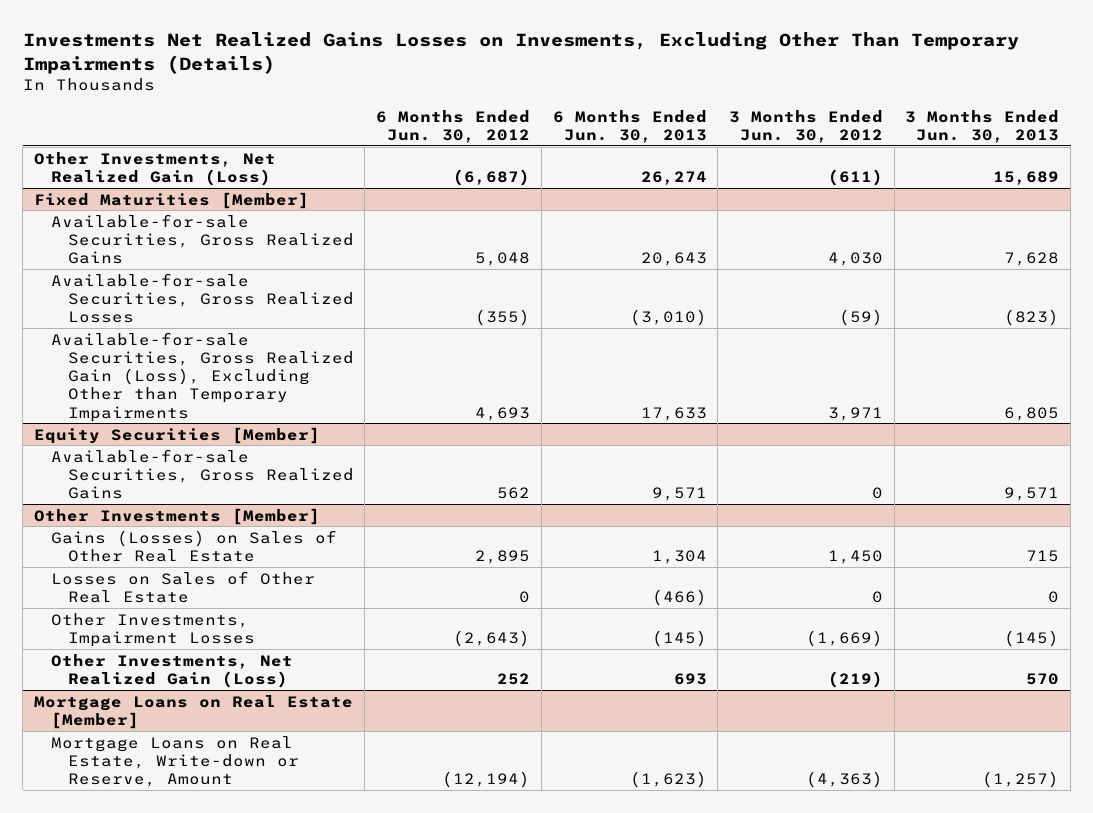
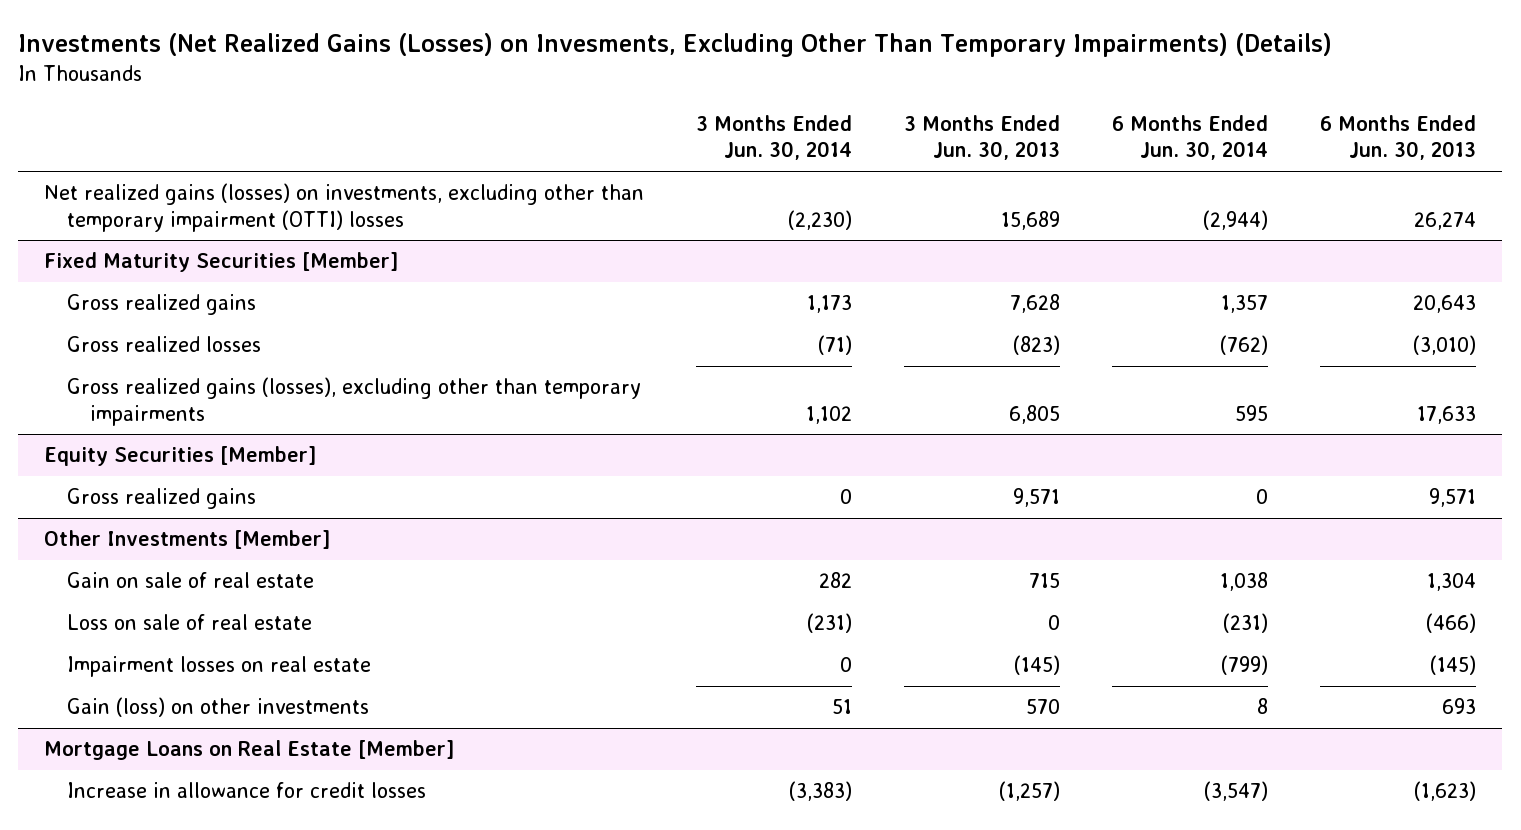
[22,32,1019,74] Investments Net Realized Gains Losses on Invesments, Excluding Other Than Temporary Impairments (Details) -> [18,33,1333,58] Investments (Net Realized Gains (Losses) on Invesments, Excluding Other Than Temporary Impairments) (Details)
[376,109,531,143] 6 Months Ended Jun. 30, 2012 -> none
[729,109,884,143] 3 Months Ended Jun. 30, 2012 -> none
none -> [696,115,853,161] 3 Months Ended Jun. 30, 2014
none -> [1112,115,1269,161] 6 Months Ended Jun. 30, 2014
[33,191,309,209] Fixed Maturities [Member] -> none
[33,151,276,186] Other Investments, Net Realized Gain (Loss) -> [44,183,645,232] Net realized gains (losses) on investments, excluding other than temporary impairment (OTTI) losses
none -> [44,252,399,273] Fixed Maturity Securities [Member]
[50,213,354,265] Available-for-sale Securities, Gross Realized Gains -> [67,294,257,316] Gross realized gains
[50,272,354,324] Available-for-sale Securities, Gross Realized Losses -> [67,336,262,353] Gross realized losses
[50,331,354,422] Available-for-sale Securities, Gross Realized Gain (Loss), Excluding Other than Temporary Impairments -> [67,377,642,426] Gross realized gains (losses), excluding other than temporary impairments
[50,448,354,500] Available-for-sale Securities, Gross Realized Gains -> [67,488,257,510] Gross realized gains
[50,529,337,562] Gains (Losses) on Sales of Other Real Estate -> [67,572,315,589] Gain on sale of real estate
[50,570,315,603] Losses on Sales of Other Real Estate -> [67,614,313,631] Loss on sale of real estate
[50,612,255,647] Other Investments, Impairment Losses -> [67,656,372,678] Impairment losses on real estate
[50,653,293,688] Other Investments, Net Realized Gain (Loss) -> [67,697,370,718] Gain (loss) on other investments
[50,735,299,788] Mortgage Loans on Real Estate, Write-down or Reserve, Amount -> [67,782,427,799] Increase in allowance for credit losses

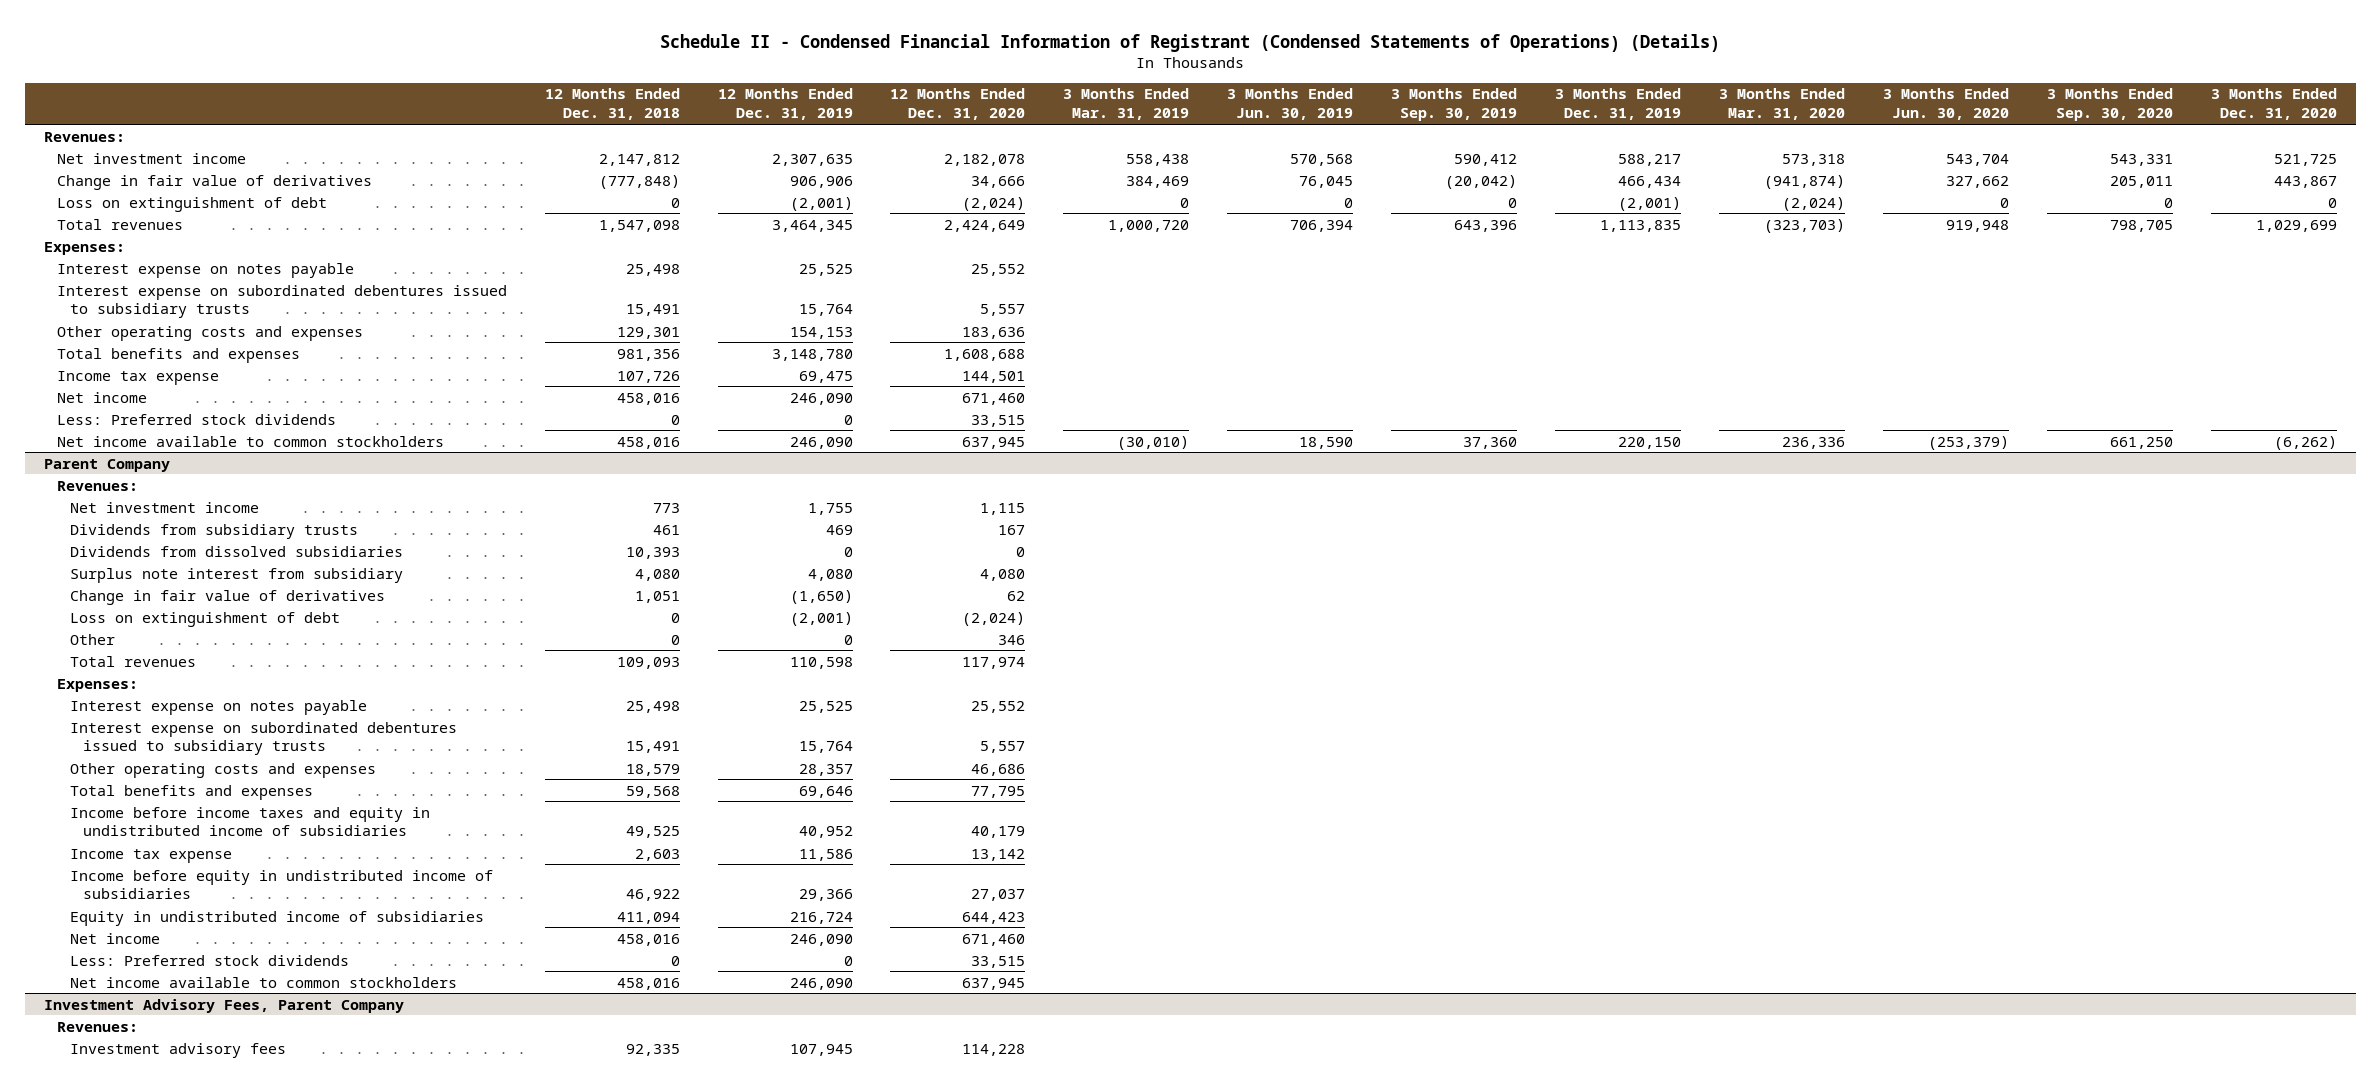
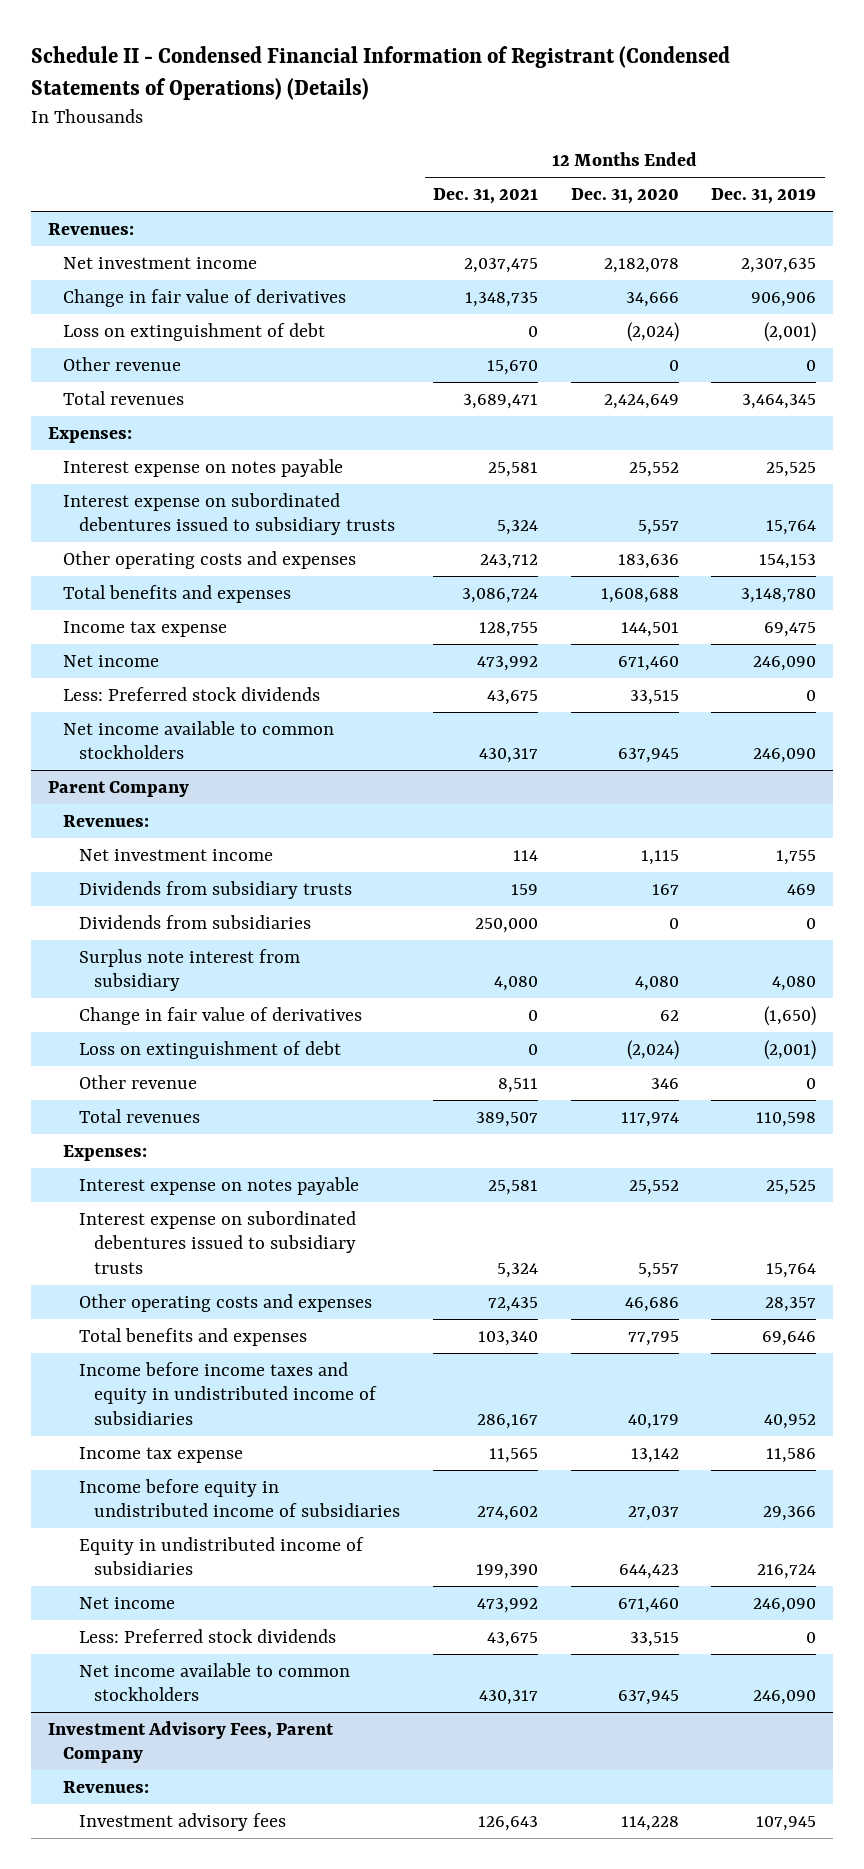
[544,88,680,121] 12 Months Ended Dec. 31, 2018 -> none
[1063,88,1190,121] 3 Months Ended Mar. 31, 2019 -> none
[1227,88,1354,121] 3 Months Ended Jun. 30, 2019 -> none
[1391,88,1518,122] 3 Months Ended Sep. 30, 2019 -> none
[1555,88,1682,121] 3 Months Ended Dec. 31, 2019 -> none
[1718,88,1845,121] 3 Months Ended Mar. 31, 2020 -> none
[1882,88,2009,121] 3 Months Ended Jun. 30, 2020 -> none
[2046,88,2173,122] 3 Months Ended Sep. 30, 2020 -> none
[2210,88,2337,121] 3 Months Ended Dec. 31, 2020 -> none
none -> [432,188,538,205] Dec. 31, 2021
none -> [63,356,182,371] Other revenue
[69,545,403,557] Dividends from dissolved subsidiaries -> [78,914,311,929] Dividends from subsidiaries
[69,633,115,645] Other -> [78,1074,197,1089] Other revenue

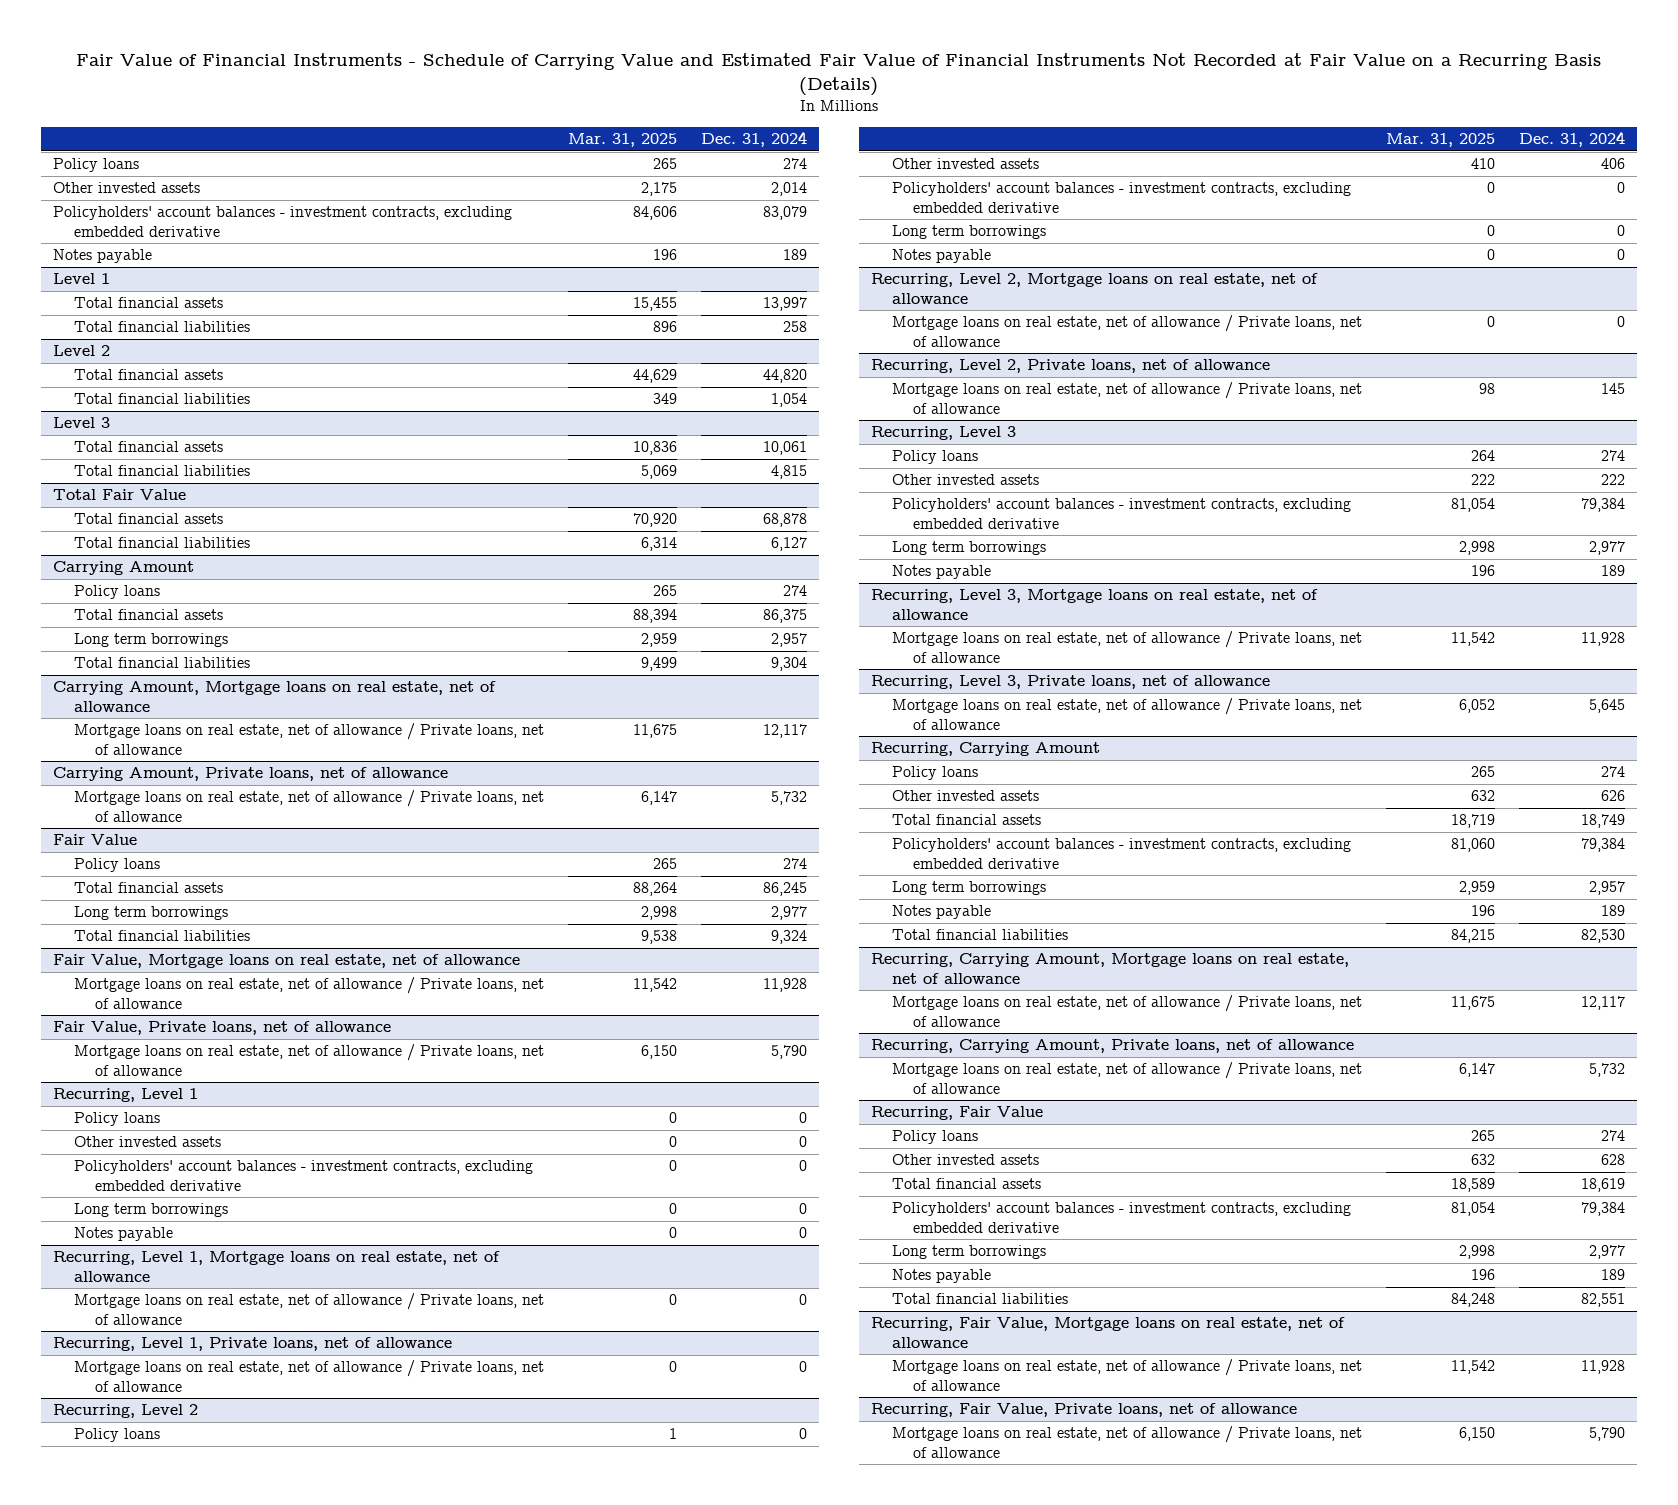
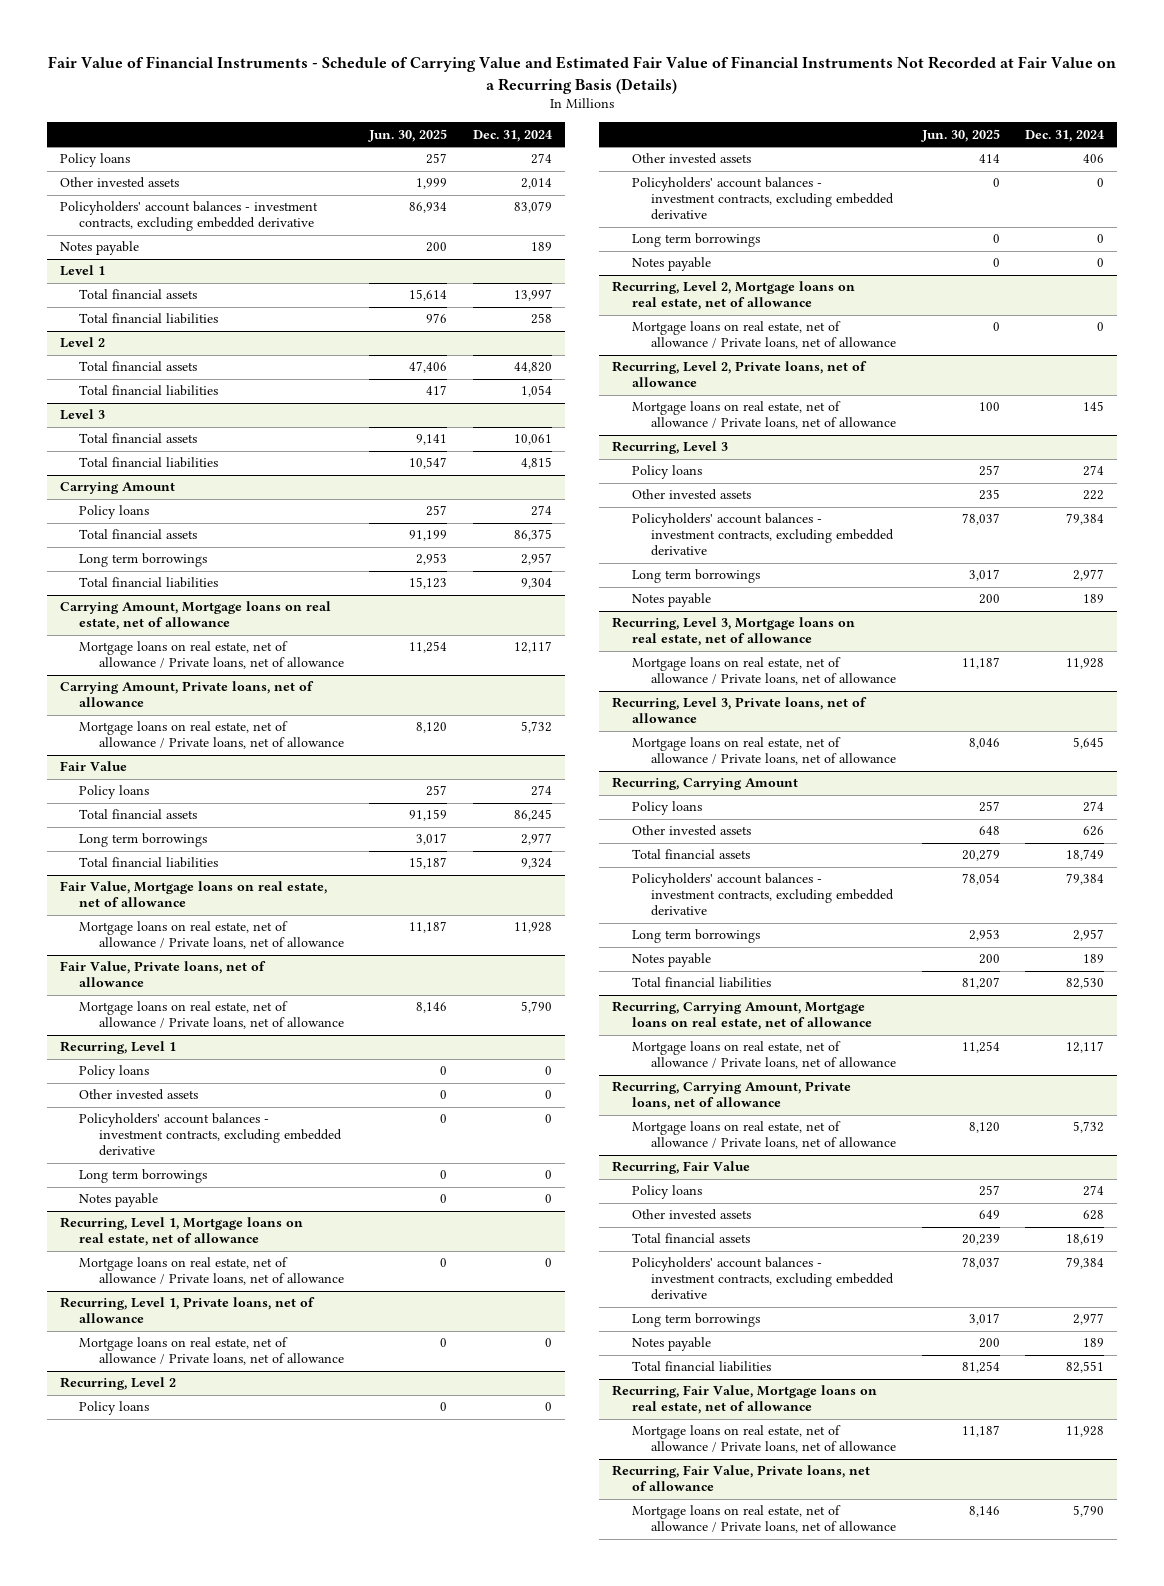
[568,133,678,148] Mar. 31, 2025 -> none
none -> [368,128,448,142] Jun. 30, 2025
[53,489,187,501] Total Fair Value -> none
[74,513,224,525] Total financial assets -> none
[74,537,251,549] Total financial liabilities -> none

